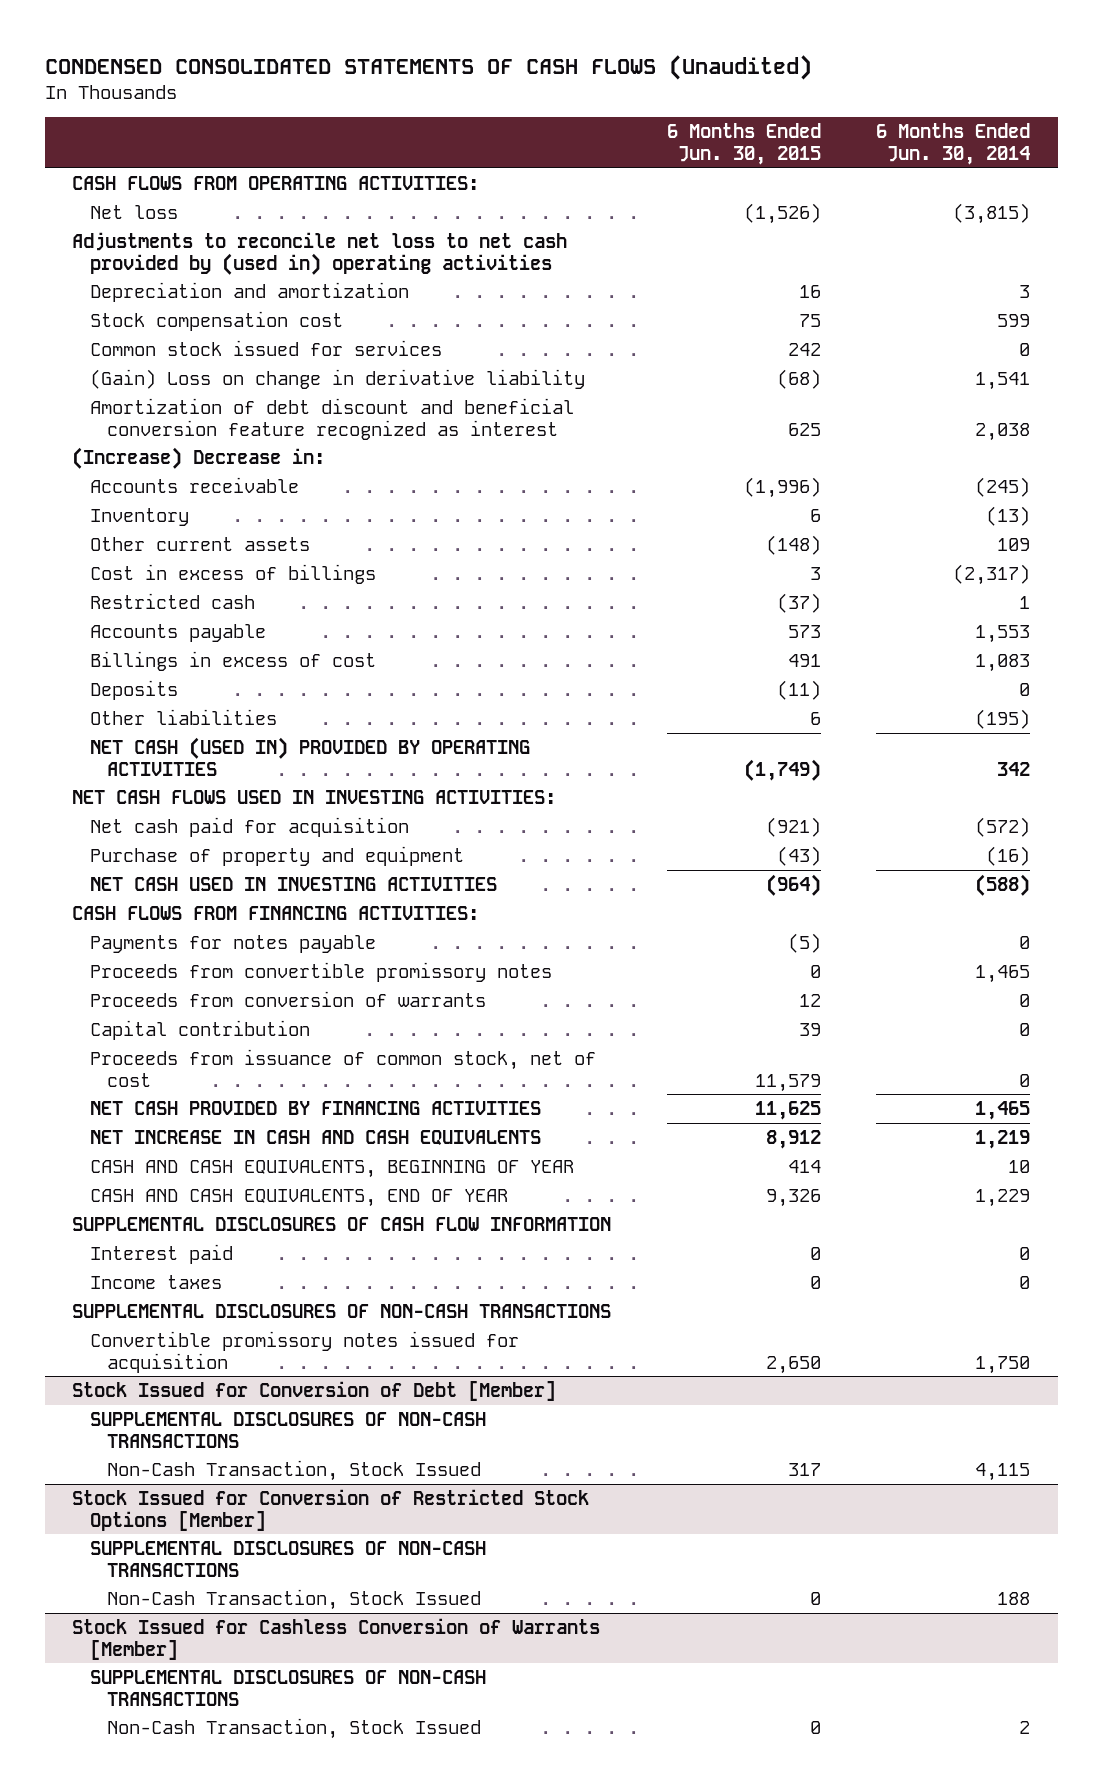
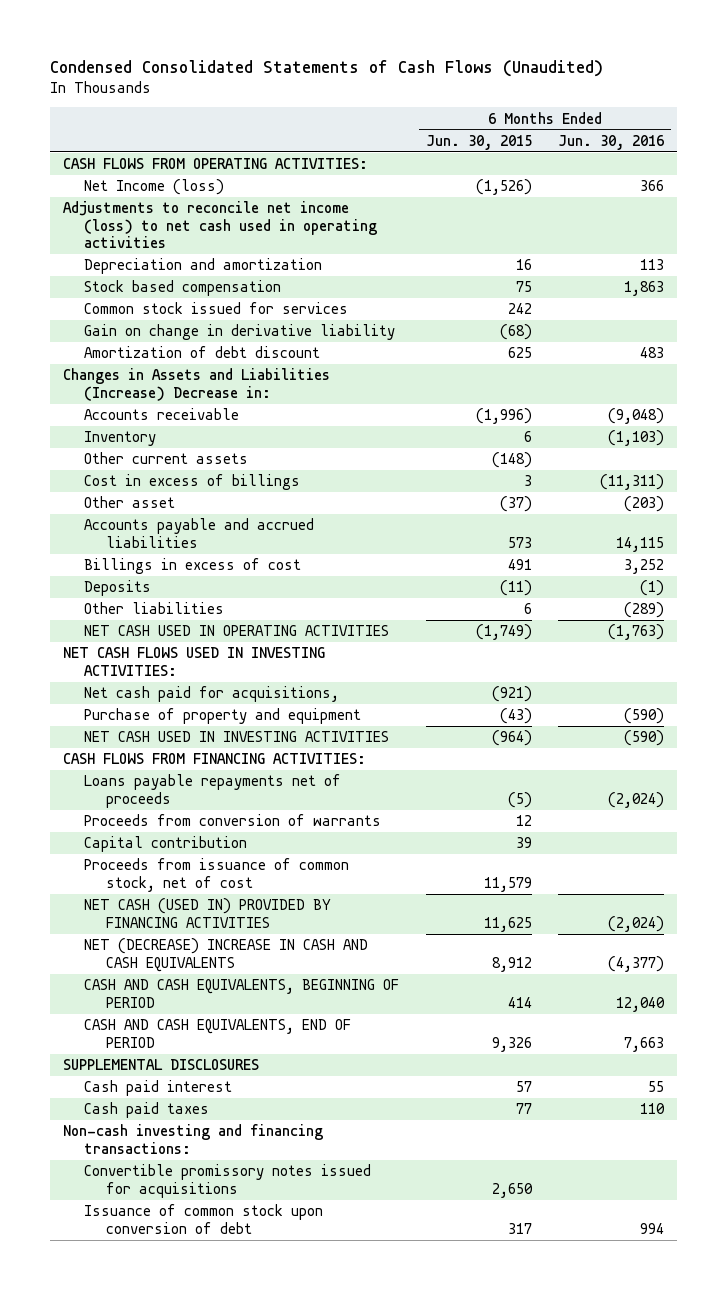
[44,54,812,80] CONDENSED CONSOLIDATED STATEMENTS OF CASH FLOWS (Unaudited) -> [49,59,603,77] Condensed Consolidated Statements of Cash Flows (Unaudited)
[875,123,1030,165] 6 Months Ended Jun. 30, 2014 -> none
none -> [558,134,665,150] Jun. 30, 2016
[89,204,178,219] Net loss -> [84,179,225,196] Net Income (loss)
[72,231,568,275] Adjustments to reconcile net loss to net cash provided by (used in) operating activities -> [62,201,378,249] Adjustments to reconcile net income (loss) to net cash used in operating activities
[89,310,343,331] Stock compensation cost -> [84,280,282,297] Stock based compensation
[72,446,326,469] (Increase) Decrease in: -> none
[89,368,585,389] (Gain) Loss on change in derivative liability -> [84,324,396,341] Gain on change in derivative liability
[89,397,574,440] Amortization of debt discount and beneficial conversion feature recognized as interest -> [84,346,321,359] Amortization of debt discount
none -> [62,368,330,401] Changes in Assets and Liabilities (Increase) Decrease in:
[89,592,255,609] Restricted cash -> none
none -> [84,496,176,509] Other asset
[89,623,266,642] Accounts payable -> [84,518,315,548] Accounts payable and accrued liabilities
[89,736,530,776] NET CASH (USED IN) PROVIDED BY OPERATING ACTIVITIES -> [84,625,390,637] NET CASH USED IN OPERATING ACTIVITIES
[89,816,409,837] Net cash paid for acquisition -> [84,686,340,703] Net cash paid for acquisitions,
[89,934,376,953] Payments for notes payable -> none
[89,961,552,982] Proceeds from convertible promissory notes -> none
none -> [84,774,342,808] Loans payable repayments net of proceeds
[89,1274,222,1289] Income taxes -> none
[72,1380,557,1401] Stock Issued for Conversion of Debt [Member] -> none
[89,1411,486,1448] SUPPLEMENTAL DISCLOSURES OF NON-CASH TRANSACTIONS -> none
[72,1488,590,1531] Stock Issued for Conversion of Restricted Stock Options [Member] -> none
[89,1540,486,1577] SUPPLEMENTAL DISCLOSURES OF NON-CASH TRANSACTIONS -> none
[107,1588,482,1610] Non-Cash Transaction, Stock Issued -> none
[72,1617,601,1660] Stock Issued for Cashless Conversion of Warrants [Member] -> none
[89,1669,486,1706] SUPPLEMENTAL DISCLOSURES OF NON-CASH TRANSACTIONS -> none
[107,1717,482,1739] Non-Cash Transaction, Stock Issued -> none
[89,1100,541,1115] NET CASH PROVIDED BY FINANCING ACTIVITIES -> [84,898,332,928] NET CASH (USED IN) PROVIDED BY FINANCING ACTIVITIES
[89,1129,541,1145] NET INCREASE IN CASH AND CASH EQUIVALENTS -> [84,938,369,972] NET (DECREASE) INCREASE IN CASH AND CASH EQUIVALENTS
[89,1159,574,1178] CASH AND CASH EQUIVALENTS, BEGINNING OF YEAR -> [84,979,400,1008] CASH AND CASH EQUIVALENTS, BEGINNING OF PERIOD
[89,1188,508,1207] CASH AND CASH EQUIVALENTS, END OF YEAR -> [84,1019,352,1048] CASH AND CASH EQUIVALENTS, END OF PERIOD
[72,1216,612,1231] SUPPLEMENTAL DISCLOSURES OF CASH FLOW INFORMATION -> [62,1059,259,1071] SUPPLEMENTAL DISCLOSURES
[89,1243,233,1264] Interest paid -> [84,1080,233,1097] Cash paid interest
[809,1246,821,1260] 0 -> [515,1081,532,1093] 57
none -> [84,1102,210,1119] Cash paid taxes
[72,1303,612,1318] SUPPLEMENTAL DISCLOSURES OF NON-CASH TRANSACTIONS -> [62,1124,323,1154] Non-cash investing and financing transactions:
[89,1330,519,1373] Convertible promissory notes issued for acquisition -> [84,1164,372,1198] Convertible promissory notes issued for acquisitions
[107,1459,482,1481] Non-Cash Transaction, Stock Issued -> [84,1204,324,1234] Issuance of common stock upon conversion of debt

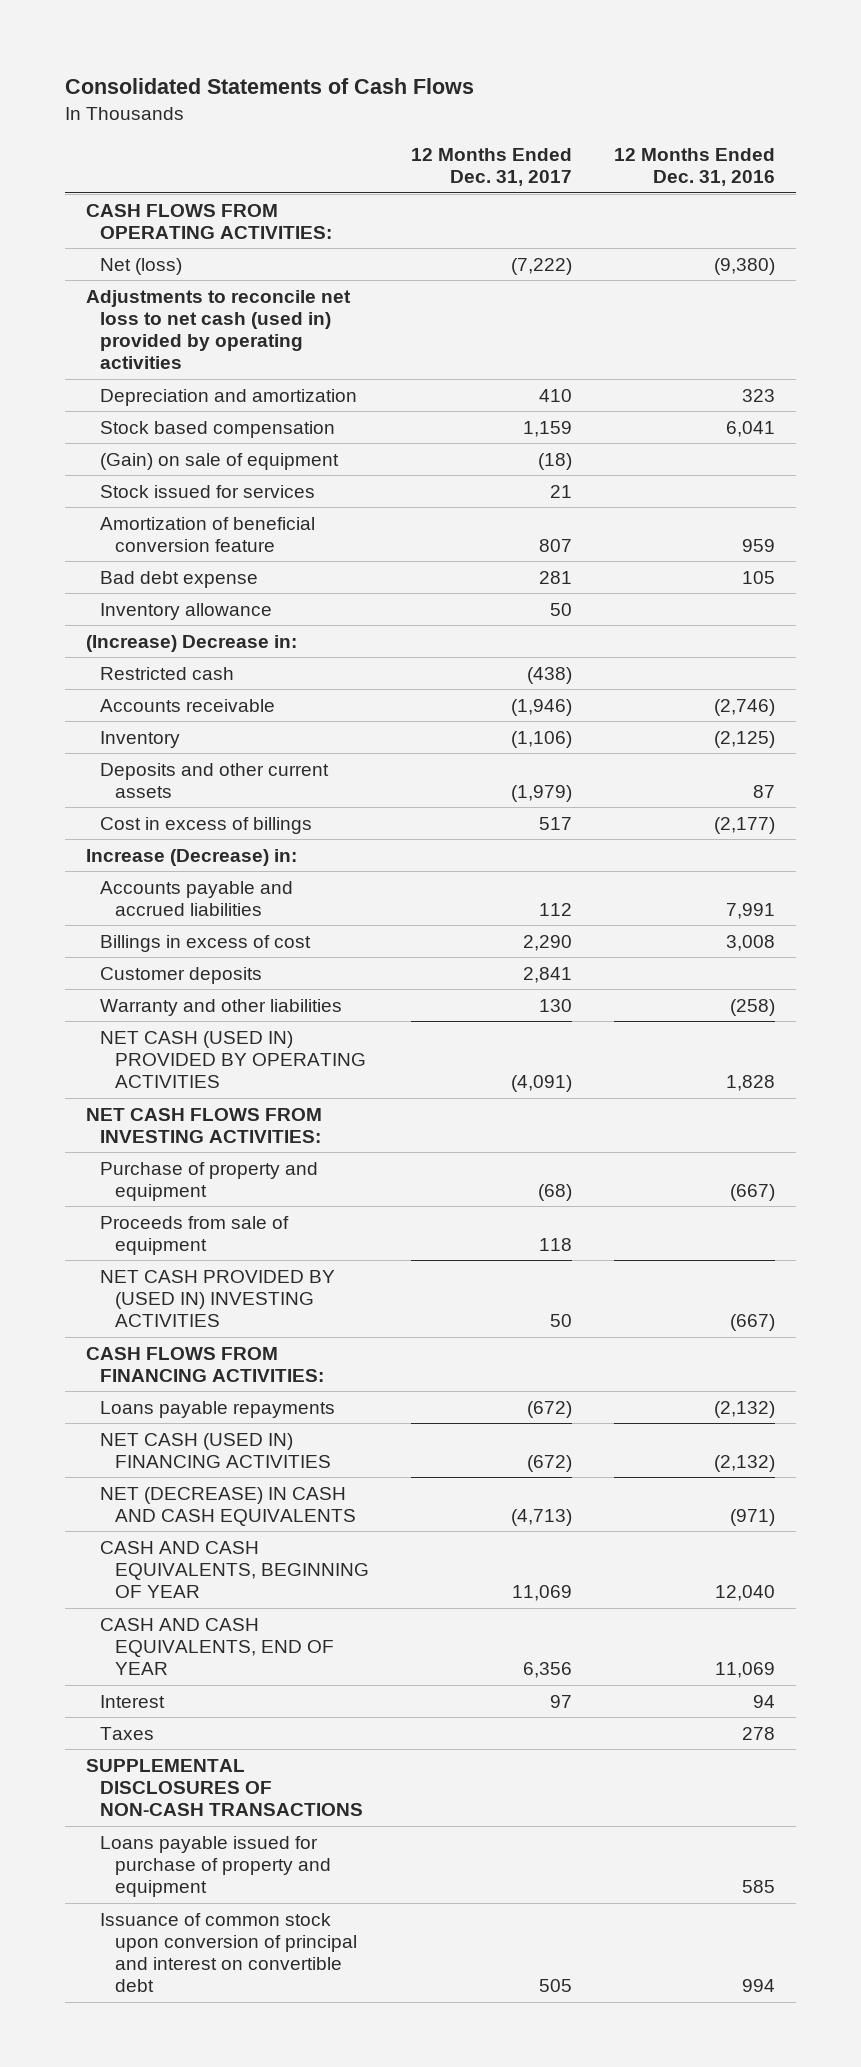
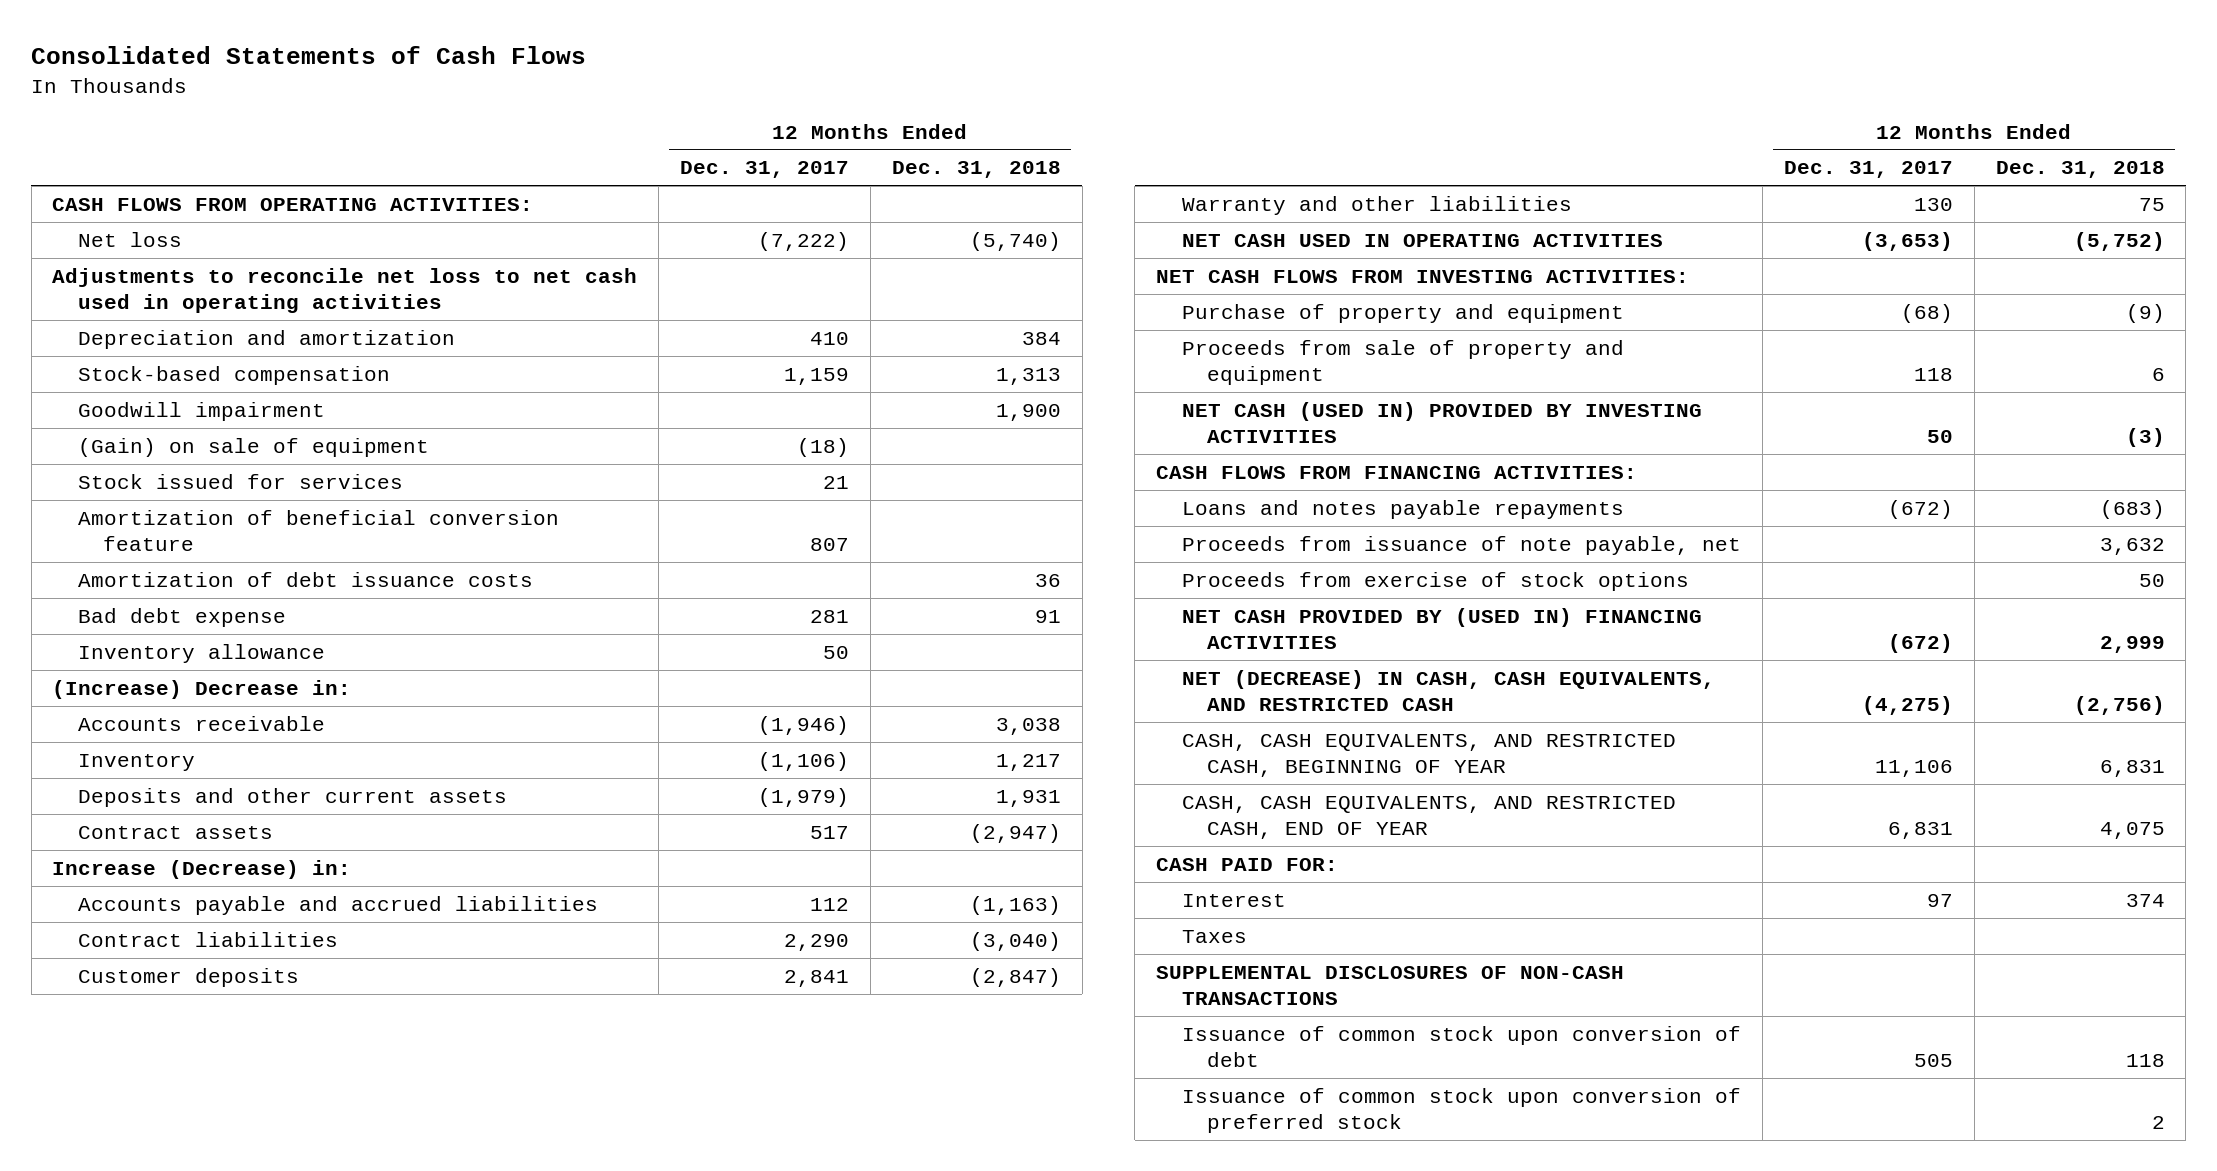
[613,147,775,187] 12 Months Ended Dec. 31, 2016 -> none
none -> [891,161,1061,179] Dec. 31, 2018
[100,257,183,275] Net (loss) -> [77,231,182,247] Net loss
[86,289,352,370] Adjustments to reconcile net loss to net cash (used in) provided by operating activities -> [52,267,638,313] Adjustments to reconcile net loss to net cash used in operating activities
[100,420,336,438] Stock based compensation -> [77,365,390,385] Stock-based compensation
none -> [77,401,325,421] Goodwill impairment
none -> [77,571,533,587] Amortization of debt issuance costs
[100,666,235,680] Restricted cash -> none
[100,816,313,834] Cost in excess of billings -> [77,825,273,839] Contract assets
[100,934,312,952] Billings in excess of cost -> [77,931,338,947] Contract liabilities
[100,1030,366,1089] NET CASH (USED IN) PROVIDED BY OPERATING ACTIVITIES -> [1181,233,1663,247] NET CASH USED IN OPERATING ACTIVITIES
[510,1075,572,1093] (4,091) -> [1861,231,1953,251] (3,653)
[100,1215,290,1255] Proceeds from sale of equipment -> [1181,339,1624,385] Proceeds from sale of property and equipment
[100,1269,336,1328] NET CASH PROVIDED BY (USED IN) INVESTING ACTIVITIES -> [1181,401,1702,443] NET CASH (USED IN) PROVIDED BY INVESTING ACTIVITIES
[100,1400,336,1418] Loans payable repayments -> [1181,499,1624,519] Loans and notes payable repayments
none -> [1181,535,1741,555] Proceeds from issuance of note payable, net
none -> [1181,571,1689,591] Proceeds from exercise of stock options
[100,1432,331,1468] NET CASH (USED IN) FINANCING ACTIVITIES -> [1181,607,1702,649] NET CASH PROVIDED BY (USED IN) FINANCING ACTIVITIES
[100,1486,356,1526] NET (DECREASE) IN CASH AND CASH EQUIVALENTS -> [1181,669,1715,711] NET (DECREASE) IN CASH, CASH EQUIVALENTS, AND RESTRICTED CASH
[510,1508,572,1526] (4,713) -> [1861,695,1953,715] (4,275)
[100,1540,369,1599] CASH AND CASH EQUIVALENTS, BEGINNING OF YEAR -> [1181,733,1676,777] CASH, CASH EQUIVALENTS, AND RESTRICTED CASH, BEGINNING OF YEAR
[511,1585,572,1602] 11,069 -> [1874,759,1953,777] 11,106
[100,1617,334,1676] CASH AND CASH EQUIVALENTS, END OF YEAR -> [1181,795,1676,839] CASH, CASH EQUIVALENTS, AND RESTRICTED CASH, END OF YEAR
[522,1662,572,1679] 6,356 -> [1887,821,1953,839] 6,831
none -> [1156,857,1339,871] CASH PAID FOR:
[100,1835,331,1898] Loans payable issued for purchase of property and equipment -> none
[100,1912,357,1993] Issuance of common stock upon conversion of principal and interest on convertible debt -> [1181,1025,1741,1067] Issuance of common stock upon conversion of debt
none -> [1181,1087,1741,1133] Issuance of common stock upon conversion of preferred stock

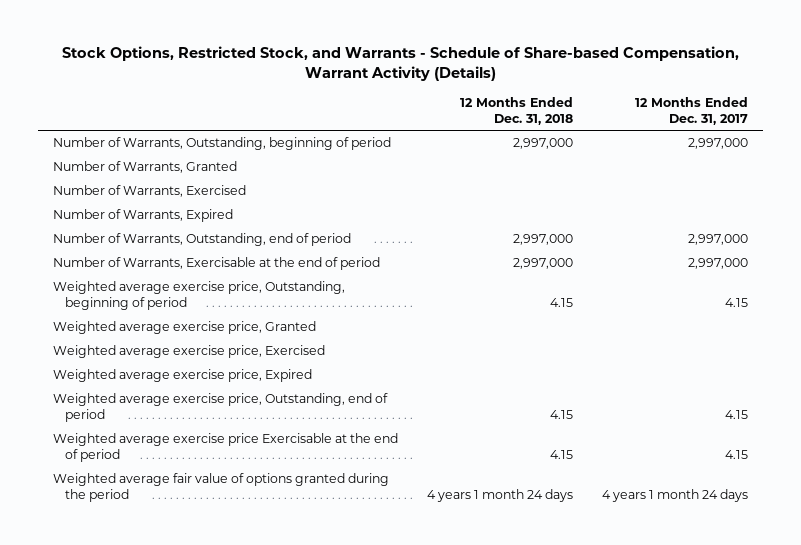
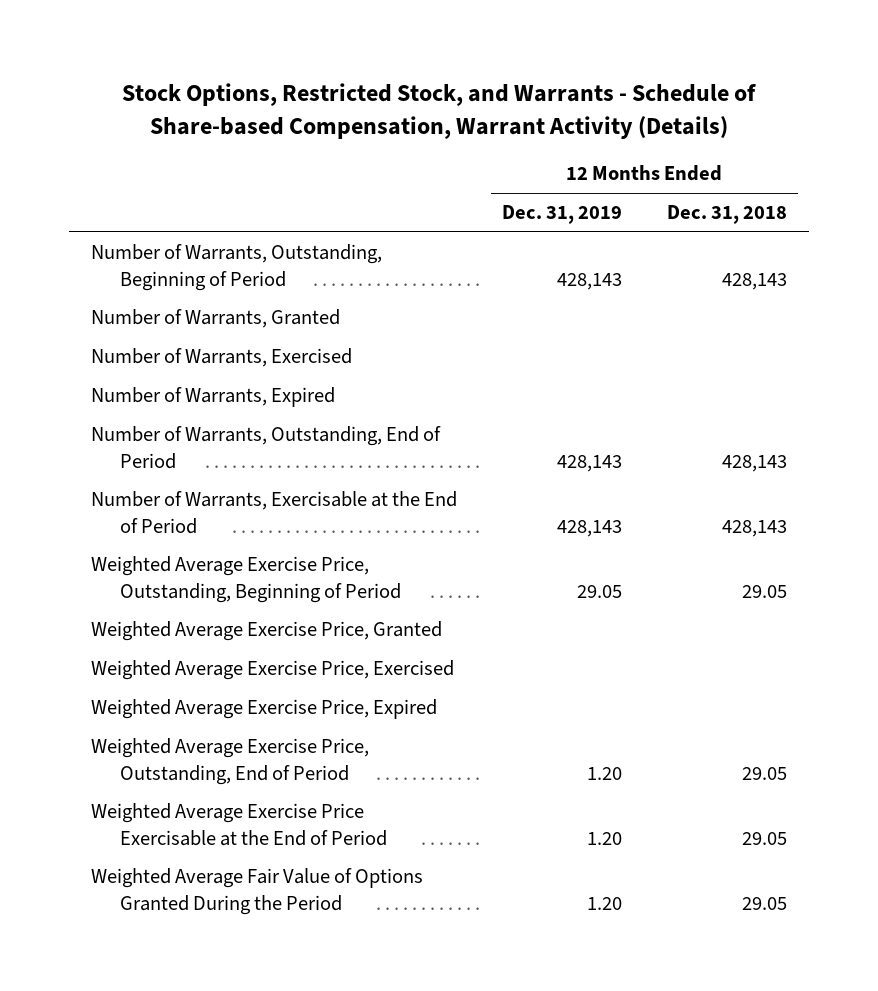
[635,96,749,125] 12 Months Ended Dec. 31, 2017 -> none
none -> [502,205,623,225] Dec. 31, 2019
[52,137,391,151] Number of Warrants, Outstanding, beginning of period -> [91,244,383,291] Number of Warrants, Outstanding, Beginning of Period
[513,138,574,150] 2,997,000 -> [721,272,787,290] 428,143
[52,233,351,247] Number of Warrants, Outstanding, end of period -> [91,426,442,469] Number of Warrants, Outstanding, End of Period
[513,234,574,246] 2,997,000 -> [721,454,787,472] 428,143
[52,257,380,271] Number of Warrants, Exercisable at the end of period -> [91,491,458,534] Number of Warrants, Exercisable at the End of Period
[513,258,574,270] 2,997,000 -> [721,519,787,537] 428,143
[52,281,345,311] Weighted average exercise price, Outstanding, beginning of period -> [91,556,401,603] Weighted Average Exercise Price, Outstanding, Beginning of Period
[550,298,574,308] 4.15 -> [741,584,787,598] 29.05
[52,321,316,335] Weighted average exercise price, Granted -> [91,621,443,642] Weighted Average Exercise Price, Granted
[52,345,325,359] Weighted average exercise price, Exercised -> [91,660,455,681] Weighted Average Exercise Price, Exercised
[52,369,312,383] Weighted average exercise price, Expired -> [91,699,438,720] Weighted Average Exercise Price, Expired
[52,393,388,423] Weighted average exercise price, Outstanding, end of period -> [91,738,370,785] Weighted Average Exercise Price, Outstanding, End of Period
[550,410,574,420] 4.15 -> [741,766,787,780] 29.05
[52,433,398,463] Weighted average exercise price Exercisable at the end of period -> [91,803,387,846] Weighted Average Exercise Price Exercisable at the End of Period
[550,450,574,460] 4.15 -> [741,831,787,845] 29.05
[52,473,389,503] Weighted average fair value of options granted during the period -> [91,868,424,915] Weighted Average Fair Value of Options Granted During the Period
[427,489,574,503] 4 years 1 month 24 days -> [741,896,787,910] 29.05

